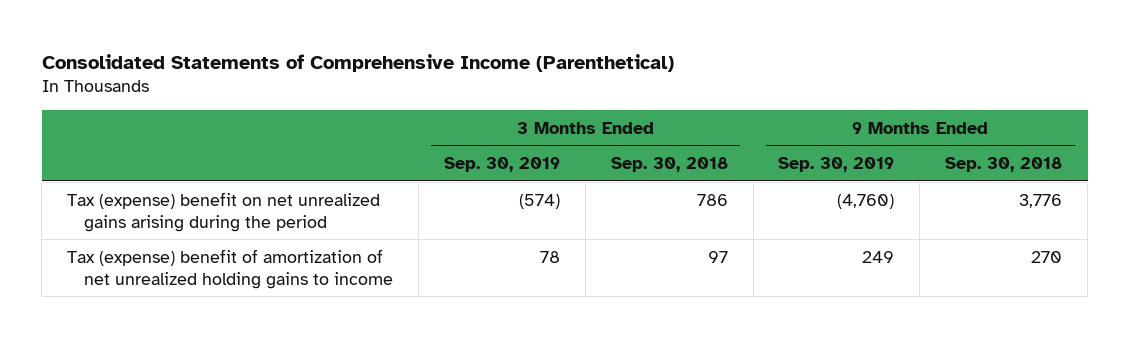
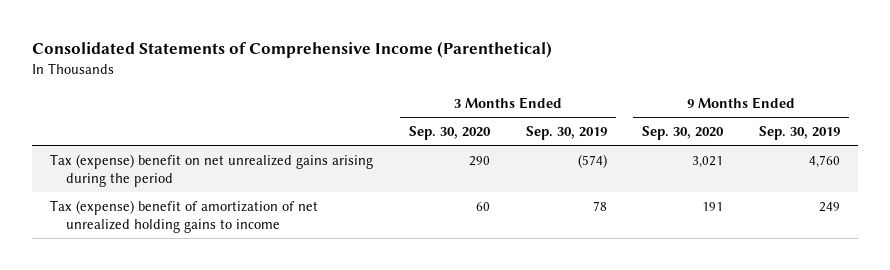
[610,157,728,173] Sep. 30, 2018 -> none
[945,157,1063,173] Sep. 30, 2018 -> none
none -> [408,125,491,140] Sep. 30, 2020
none -> [642,125,725,140] Sep. 30, 2020
[837,193,895,209] (4,760) -> [809,154,841,168] 4,760

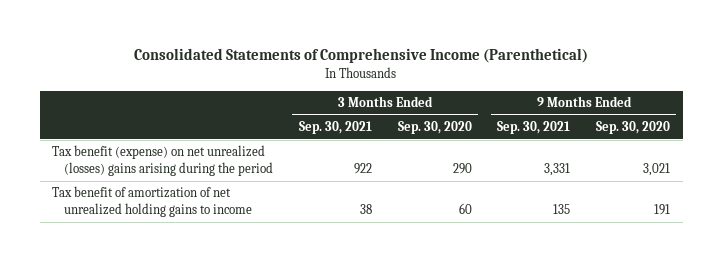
[525,125,607,140] Sep. 30, 2019 -> none
[759,125,841,140] Sep. 30, 2019 -> none
none -> [298,121,372,135] Sep. 30, 2021
none -> [497,121,571,135] Sep. 30, 2021
[49,153,373,188] Tax (expense) benefit on net unrealized gains arising during the period -> [52,145,274,177] Tax benefit (expense) on net unrealized (losses) gains arising during the period
[49,199,318,234] Tax (expense) benefit of amortization of net unrealized holding gains to income -> [52,186,253,218] Tax benefit of amortization of net unrealized holding gains to income

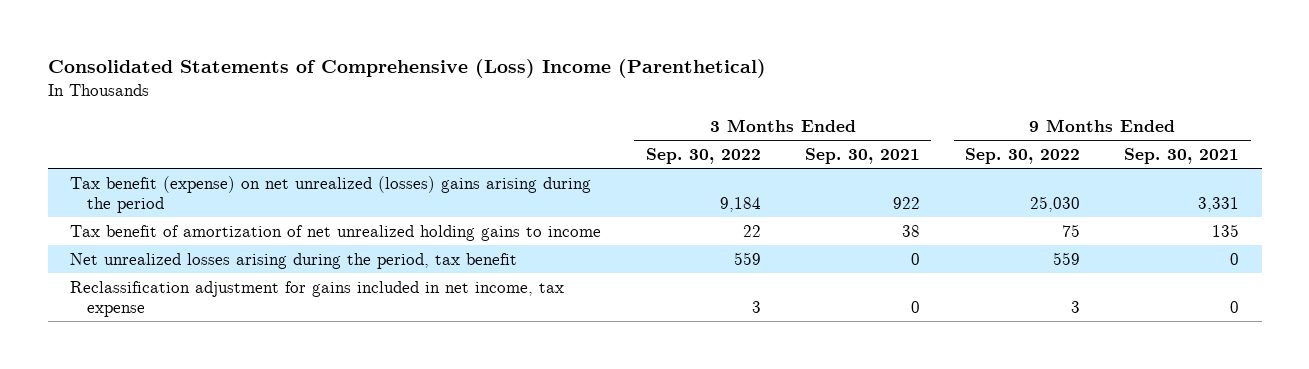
[134,48,589,64] Consolidated Statements of Comprehensive Income (Parenthetical) -> [47,59,766,79] Consolidated Statements of Comprehensive (Loss) Income (Parenthetical)
[397,121,472,135] Sep. 30, 2020 -> none
[595,121,670,135] Sep. 30, 2020 -> none
none -> [645,147,761,164] Sep. 30, 2022
none -> [964,147,1080,164] Sep. 30, 2022
none -> [69,252,517,269] Net unrealized losses arising during the period, tax benefit
none -> [69,280,564,317] Reclassification adjustment for gains included in net income, tax expense

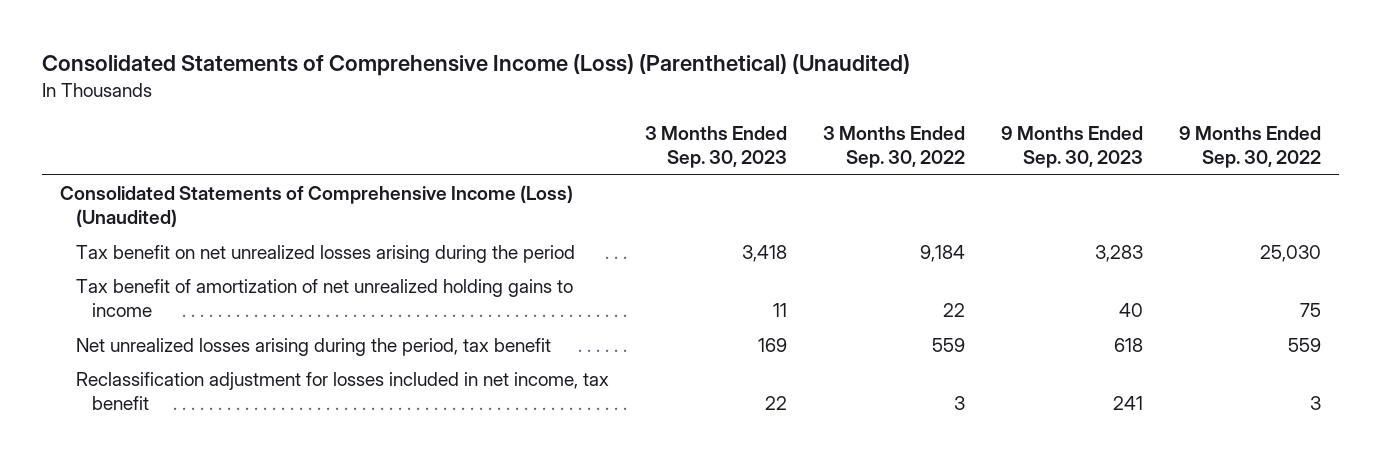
[47,59,766,79] Consolidated Statements of Comprehensive (Loss) Income (Parenthetical) -> [41,54,910,77] Consolidated Statements of Comprehensive Income (Loss) (Parenthetical) (Unaudited)
[805,147,921,164] Sep. 30, 2021 -> none
[1124,147,1240,164] Sep. 30, 2021 -> none
none -> [644,126,787,169] 3 Months Ended Sep. 30, 2023
none -> [1000,126,1143,169] 9 Months Ended Sep. 30, 2023
none -> [59,185,573,228] Consolidated Statements of Comprehensive Income (Loss) (Unaudited)
[69,175,591,213] Tax benefit (expense) on net unrealized (losses) gains arising during the period -> [75,245,575,264] Tax benefit on net unrealized losses arising during the period
[69,280,564,317] Reclassification adjustment for gains included in net income, tax expense -> [75,372,609,411] Reclassification adjustment for losses included in net income, tax benefit

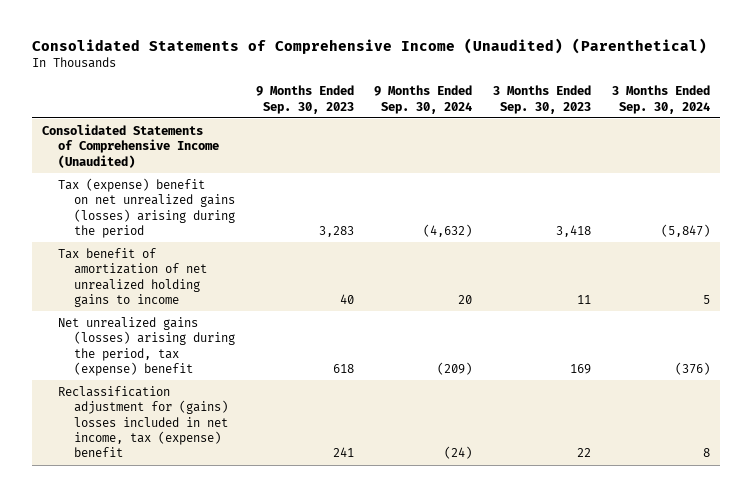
[41,54,910,77] Consolidated Statements of Comprehensive Income (Loss) (Parenthetical) (Unaudited) -> [31,37,707,54] Consolidated Statements of Comprehensive Income (Unaudited) (Parenthetical)
[822,126,965,169] 3 Months Ended Sep. 30, 2022 -> none
[1178,126,1321,169] 9 Months Ended Sep. 30, 2022 -> none
none -> [374,85,473,114] 9 Months Ended Sep. 30, 2024
none -> [611,85,710,114] 3 Months Ended Sep. 30, 2024
[59,185,573,228] Consolidated Statements of Comprehensive Income (Loss) (Unaudited) -> [42,123,220,168] Consolidated Statements of Comprehensive Income (Unaudited)
[75,245,575,264] Tax benefit on net unrealized losses arising during the period -> [58,177,235,239] Tax (expense) benefit on net unrealized gains (losses) arising during the period
[75,338,551,357] Net unrealized losses arising during the period, tax benefit -> [58,316,235,377] Net unrealized gains (losses) arising during the period, tax (expense) benefit
[75,372,609,411] Reclassification adjustment for losses included in net income, tax benefit -> [58,385,228,458] Reclassification adjustment for (gains) losses included in net income, tax (expense) benefit

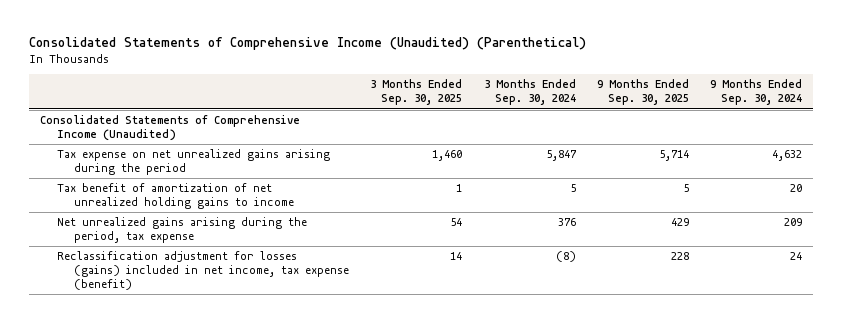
[255,85,354,114] 9 Months Ended Sep. 30, 2023 -> none
[492,85,591,114] 3 Months Ended Sep. 30, 2023 -> none
none -> [370,79,463,106] 3 Months Ended Sep. 30, 2025
none -> [596,79,689,106] 9 Months Ended Sep. 30, 2025
[58,177,235,239] Tax (expense) benefit on net unrealized gains (losses) arising during the period -> [56,149,330,176] Tax expense on net unrealized gains arising during the period
[423,224,473,238] (4,632) -> [771,150,802,162] 4,632
[660,224,710,238] (5,847) -> [545,150,577,162] 5,847
[58,316,235,377] Net unrealized gains (losses) arising during the period, tax (expense) benefit -> [56,217,307,244] Net unrealized gains arising during the period, tax expense
[437,362,473,376] (209) -> [783,218,802,227] 209
[674,362,710,376] (376) -> [557,218,576,227] 376
[58,385,228,458] Reclassification adjustment for (gains) losses included in net income, tax (expense) benefit -> [56,251,350,291] Reclassification adjustment for losses (gains) included in net income, tax expense (benefit)
[444,446,473,460] (24) -> [789,252,802,261] 24
[702,448,710,458] 8 -> [555,251,576,263] (8)

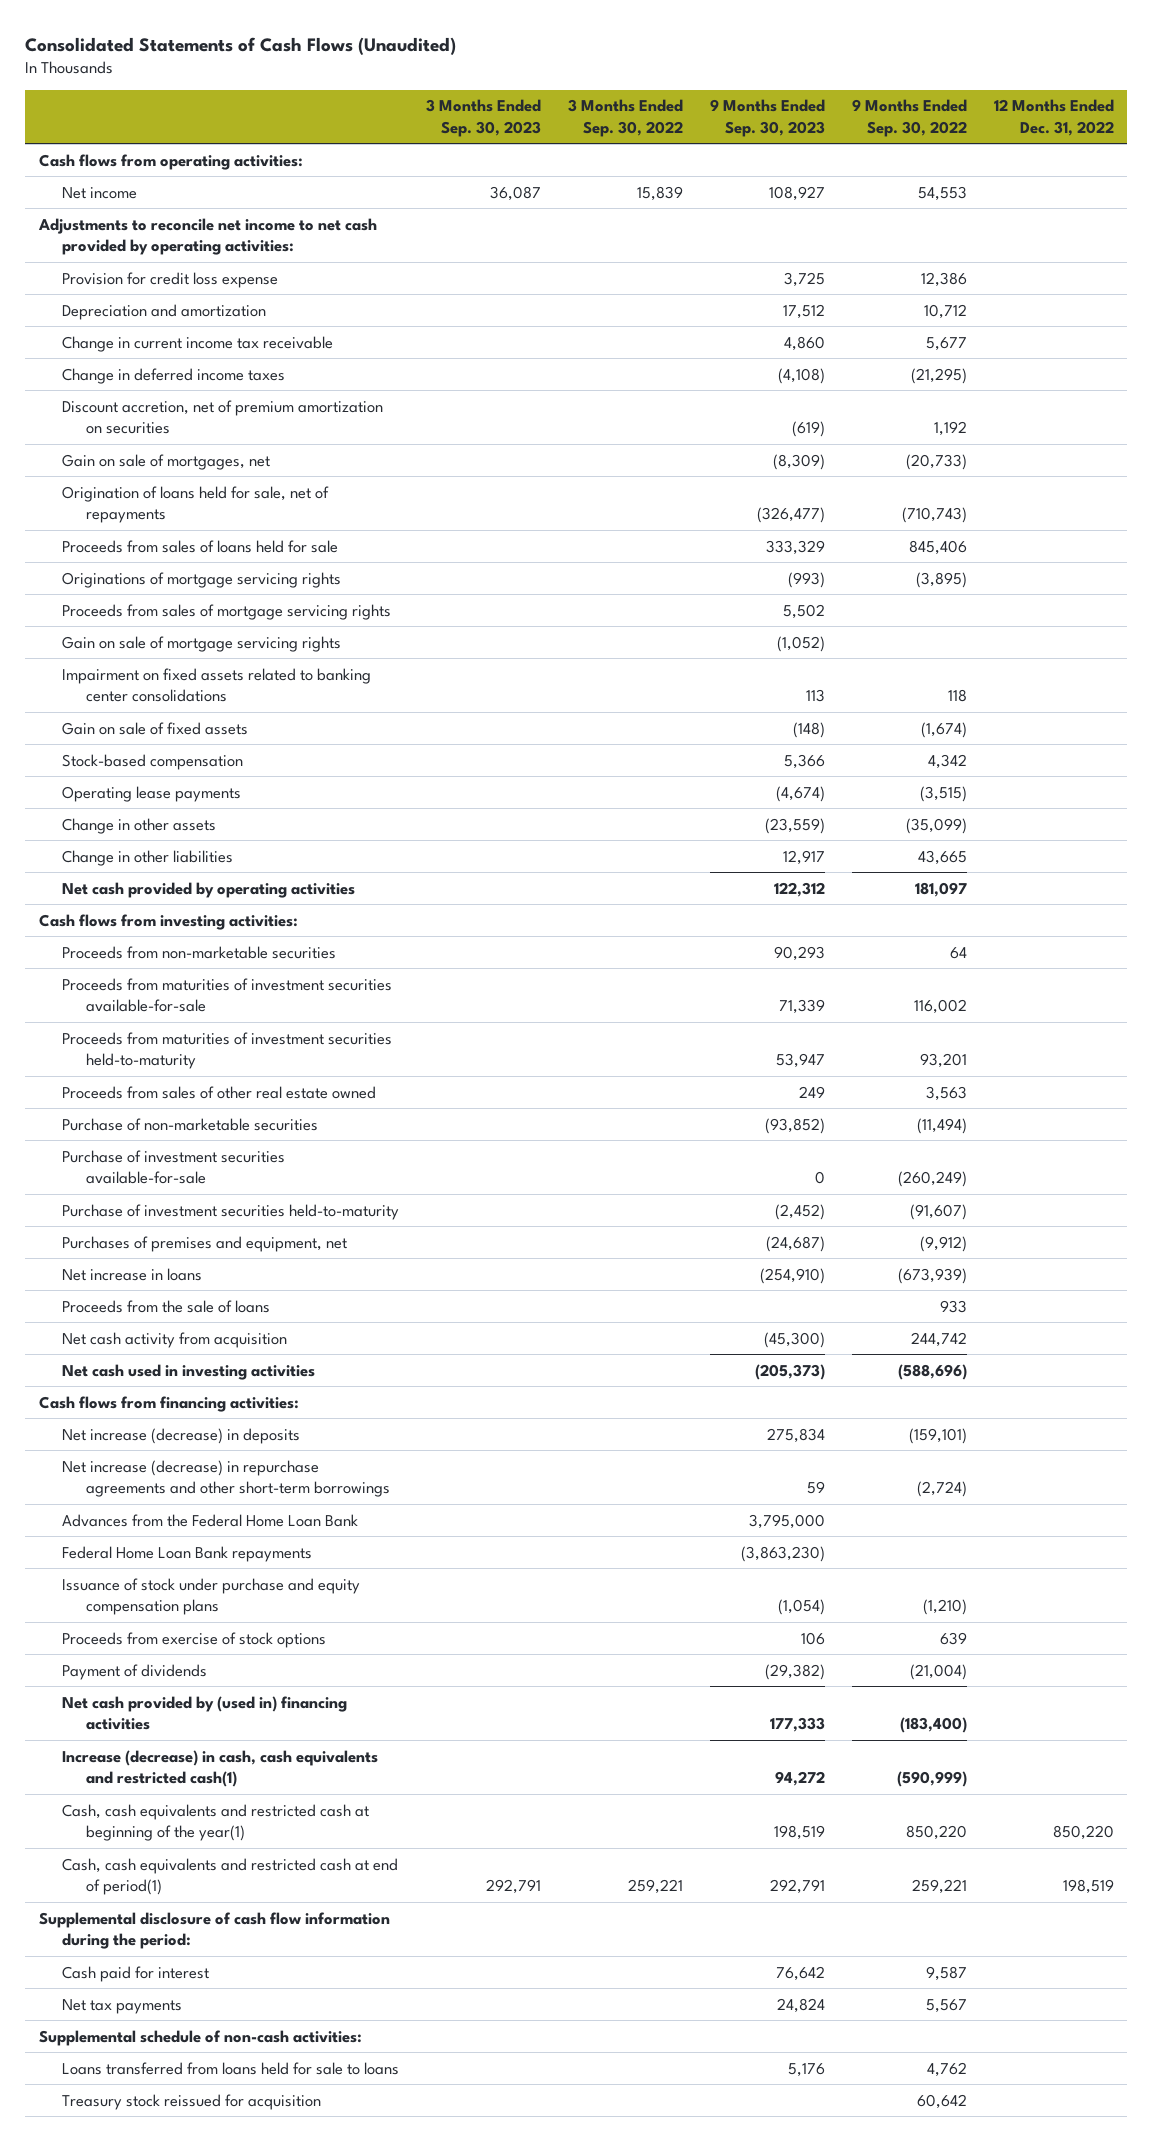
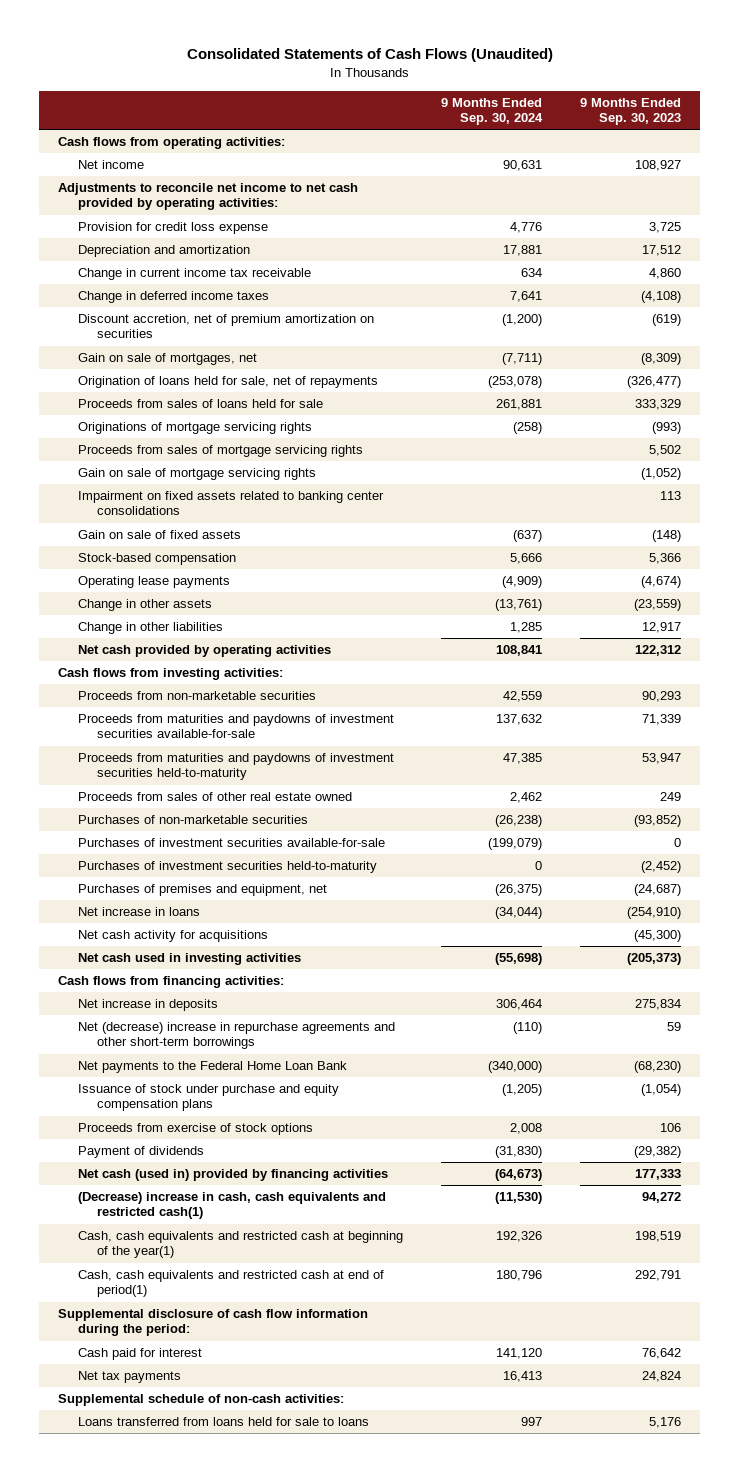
[426,99,542,137] 3 Months Ended Sep. 30, 2023 -> none
[568,99,684,137] 3 Months Ended Sep. 30, 2022 -> none
[851,99,967,137] 9 Months Ended Sep. 30, 2022 -> none
[993,99,1114,136] 12 Months Ended Dec. 31, 2022 -> none
none -> [440,97,543,126] 9 Months Ended Sep. 30, 2024
[62,977,393,1012] Proceeds from maturities of investment securities available-for-sale -> [77,714,394,739] Proceeds from maturities and paydowns of investment securities available-for-sale
[62,1031,393,1069] Proceeds from maturities of investment securities held-to-maturity -> [77,753,394,781] Proceeds from maturities and paydowns of investment securities held-to-maturity
[62,1117,319,1131] Purchase of non-marketable securities -> [77,815,308,825] Purchases of non-marketable securities
[62,1149,286,1184] Purchase of investment securities available-for-sale -> [77,838,385,848] Purchases of investment securities available-for-sale
[62,1203,400,1220] Purchase of investment securities held-to-maturity -> [77,861,377,874] Purchases of investment securities held-to-maturity
[62,1299,271,1313] Proceeds from the sale of loans -> none
[62,1331,288,1348] Net cash activity from acquisition -> [77,930,268,943] Net cash activity for acquisitions
[62,1513,359,1527] Advances from the Federal Home Loan Bank -> none
[62,1427,301,1444] Net increase (decrease) in deposits -> [77,999,218,1012] Net increase in deposits
[62,1459,391,1497] Net increase (decrease) in repurchase agreements and other short-term borrowings -> [77,1022,395,1050] Net (decrease) increase in repurchase agreements and other short-term borrowings
[62,1545,313,1562] Federal Home Loan Bank repayments -> [77,1061,347,1074] Net payments to the Federal Home Loan Bank
[741,1545,826,1562] (3,863,230) -> [633,1061,681,1074] (68,230)
[62,1695,348,1730] Net cash provided by (used in) financing activities -> [77,1169,388,1182] Net cash (used in) provided by financing activities
[62,1749,379,1787] Increase (decrease) in cash, cash equivalents and restricted cash(1) -> [77,1192,386,1220] (Decrease) increase in cash, cash equivalents and restricted cash(1)
[62,2093,322,2110] Treasury stock reissued for acquisition -> none

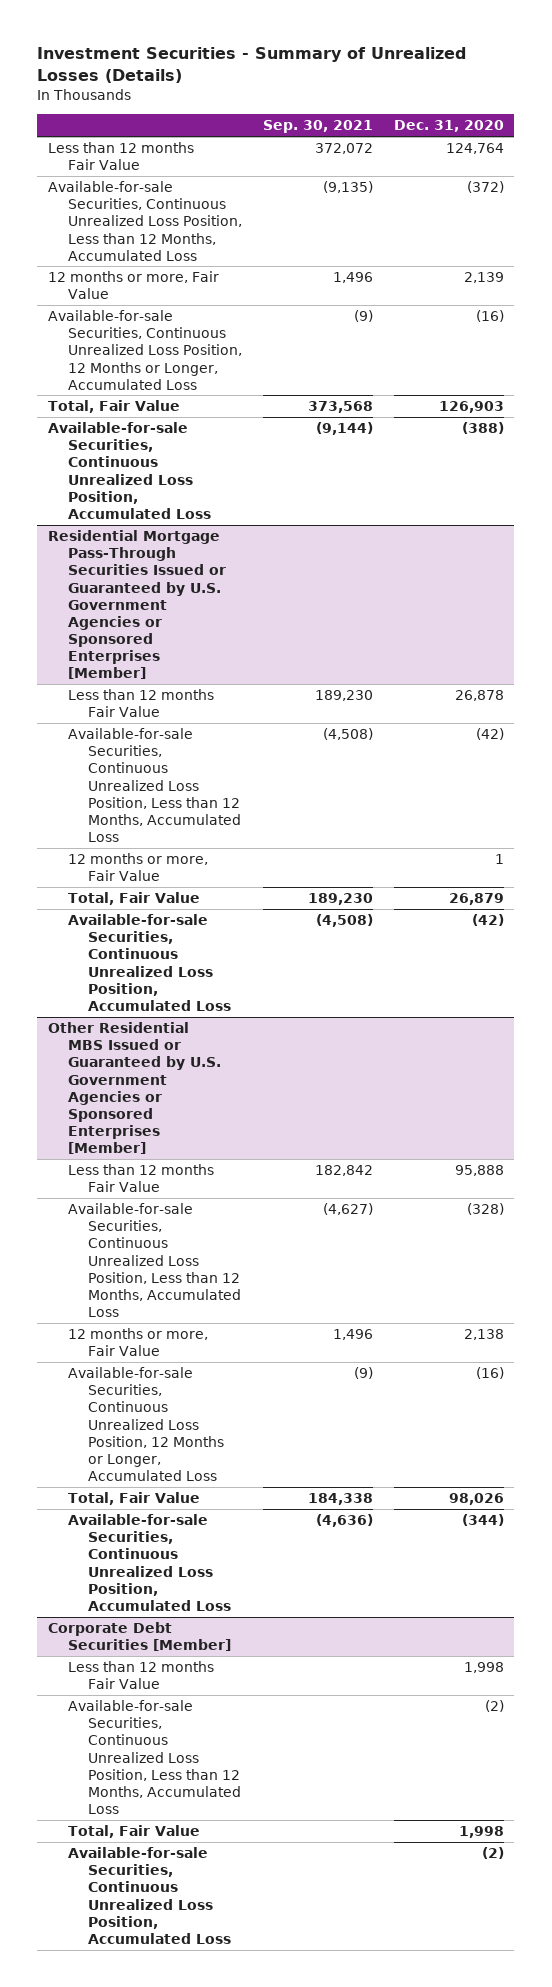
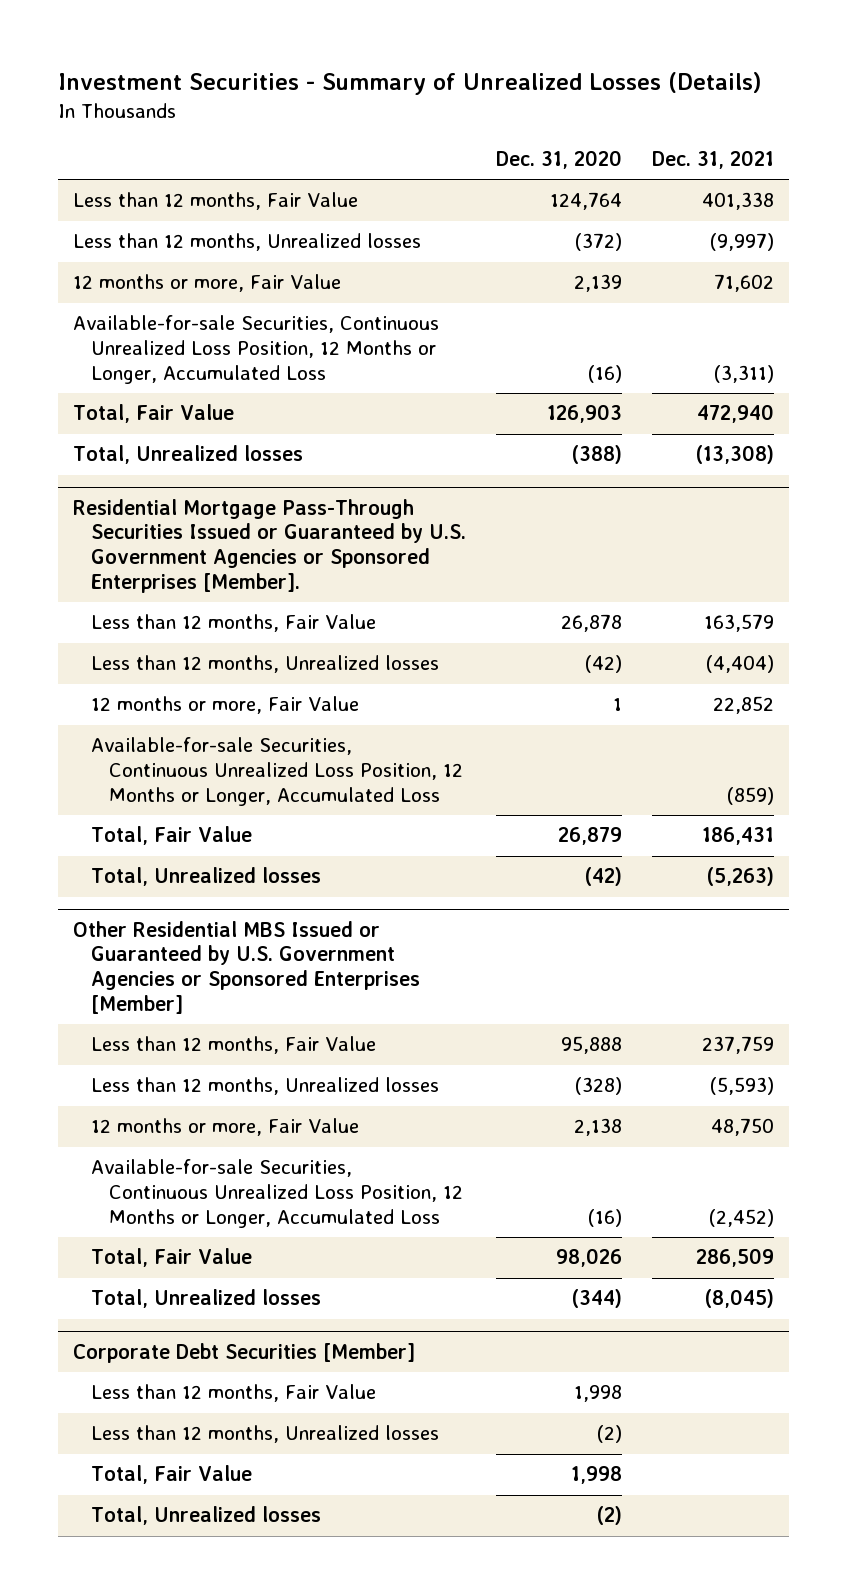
[262,120,373,134] Sep. 30, 2021 -> none
none -> [651,150,774,170] Dec. 31, 2021
[47,142,194,171] Less than 12 months Fair Value -> [72,192,358,211] Less than 12 months, Fair Value
[47,181,243,261] Available-for-sale Securities, Continuous Unrealized Loss Position, Less than 12 Months, Accumulated Loss -> [72,233,421,252] Less than 12 months, Unrealized losses
[47,422,212,519] Available-for-sale Securities, Continuous Unrealized Loss Position, Accumulated Loss -> [72,445,303,465] Total, Unrealized losses
[47,530,227,680] Residential Mortgage Pass-Through Securities Issued or Guaranteed by U.S. Government Agencies or Sponsored Enterprises [Member] -> [72,498,466,593] Residential Mortgage Pass-Through Securities Issued or Guaranteed by U.S. Government Agencies or Sponsored Enterprises [Member].
[68,689,215,718] Less than 12 months Fair Value -> [90,614,376,633] Less than 12 months, Fair Value
[68,728,242,842] Available-for-sale Securities, Continuous Unrealized Loss Position, Less than 12 Months, Accumulated Loss -> [90,655,439,674] Less than 12 months, Unrealized losses
none -> [90,737,463,806] Available-for-sale Securities, Continuous Unrealized Loss Position, 12 Months or Longer, Accumulated Loss
[68,914,232,1011] Available-for-sale Securities, Continuous Unrealized Loss Position, Accumulated Loss -> [90,867,321,887] Total, Unrealized losses
[68,1164,215,1193] Less than 12 months Fair Value -> [90,1036,376,1055] Less than 12 months, Fair Value
[68,1203,242,1317] Available-for-sale Securities, Continuous Unrealized Loss Position, Less than 12 Months, Accumulated Loss -> [90,1077,439,1096] Less than 12 months, Unrealized losses
[68,1514,232,1611] Available-for-sale Securities, Continuous Unrealized Loss Position, Accumulated Loss -> [90,1289,321,1309] Total, Unrealized losses
[68,1661,215,1690] Less than 12 months Fair Value -> [90,1384,376,1403] Less than 12 months, Fair Value
[68,1700,242,1814] Available-for-sale Securities, Continuous Unrealized Loss Position, Less than 12 Months, Accumulated Loss -> [90,1425,439,1444] Less than 12 months, Unrealized losses
[68,1847,232,1944] Available-for-sale Securities, Continuous Unrealized Loss Position, Accumulated Loss -> [90,1506,321,1526] Total, Unrealized losses

